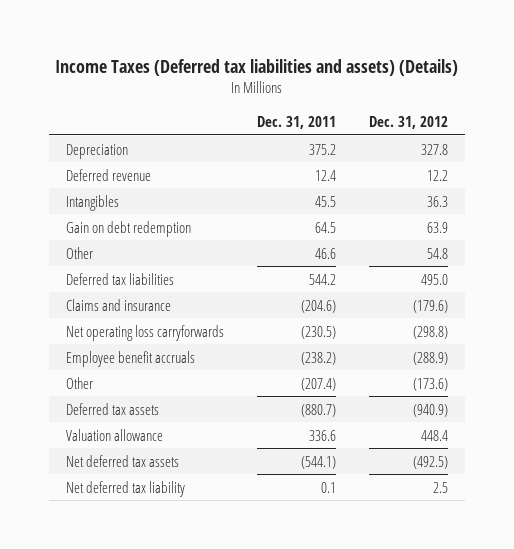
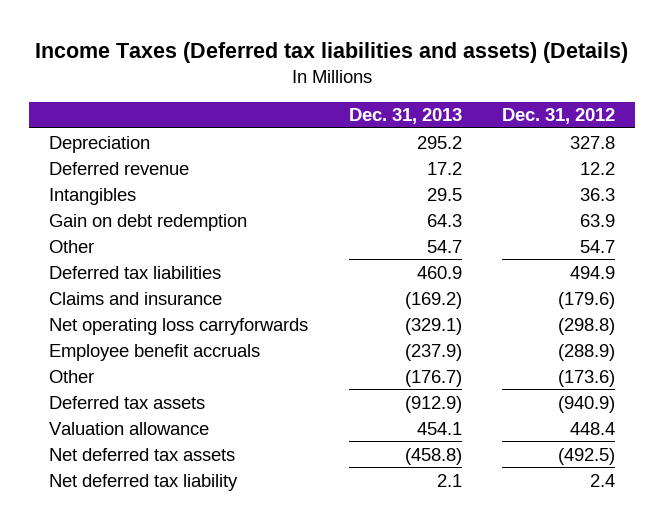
[257,115,337,129] Dec. 31, 2011 -> none
none -> [348,108,462,125] Dec. 31, 2013
[427,247,449,259] 54.8 -> [579,239,615,253] 54.7
[421,273,449,285] 495.0 -> [569,265,615,279] 494.9
[433,481,449,493] 2.5 -> [589,473,615,487] 2.4

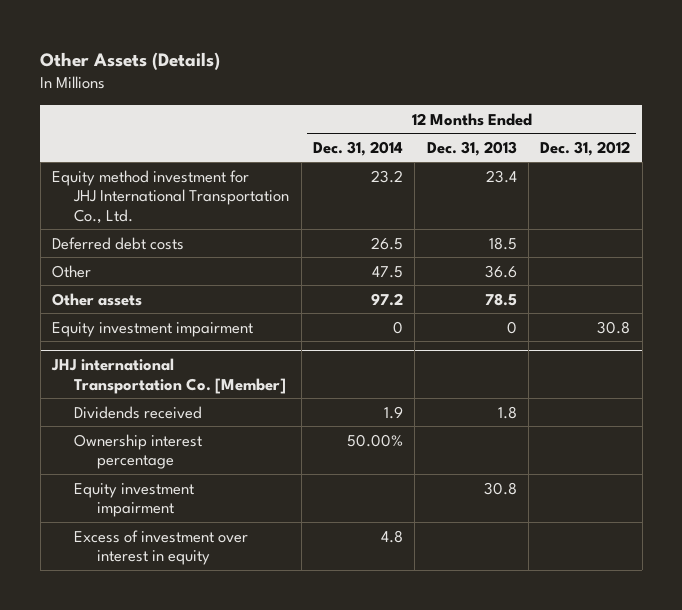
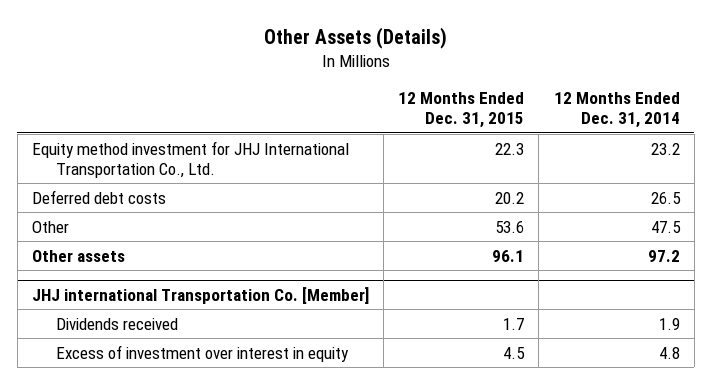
[426,140,517,156] Dec. 31, 2013 -> none
[540,140,631,156] Dec. 31, 2012 -> none
none -> [398,92,525,129] 12 Months Ended Dec. 31, 2015
[51,321,253,337] Equity investment impairment -> none
[74,433,203,470] Ownership interest percentage -> none
[74,482,195,518] Equity investment impairment -> none

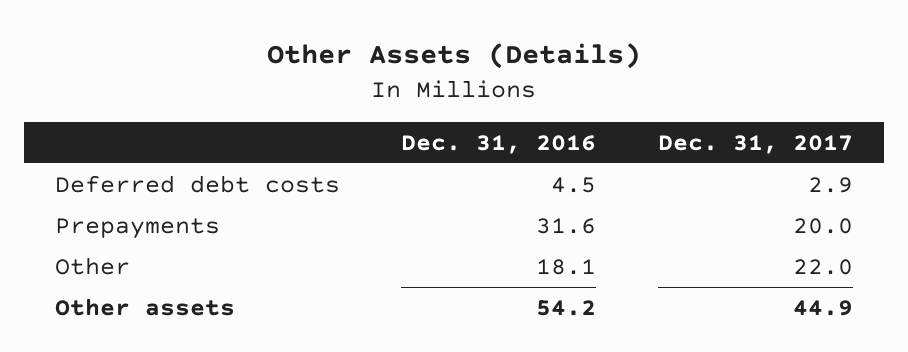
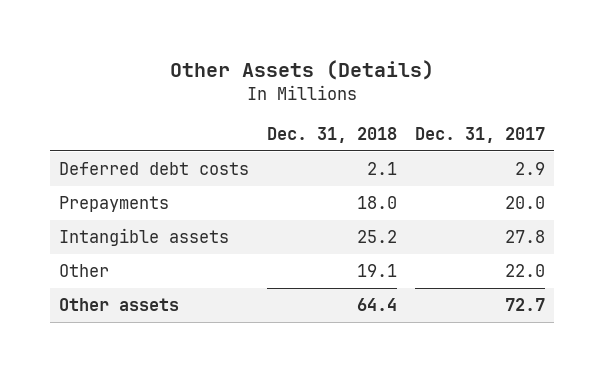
[401,134,597,154] Dec. 31, 2016 -> none
none -> [267,127,398,144] Dec. 31, 2018
none -> [59,228,230,247] Intangible assets
[792,299,853,316] 44.9 -> [504,298,545,312] 72.7

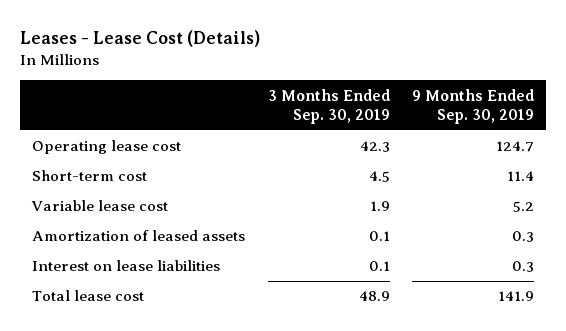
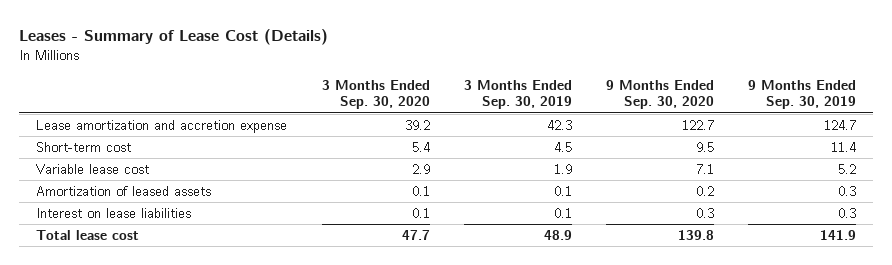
[20,30,261,48] Leases - Lease Cost (Details) -> [19,29,329,46] Leases - Summary of Lease Cost (Details)
none -> [321,80,430,110] 3 Months Ended Sep. 30, 2020
none -> [605,80,714,110] 9 Months Ended Sep. 30, 2020
[31,140,181,155] Operating lease cost -> [36,119,288,133] Lease amortization and accretion expense

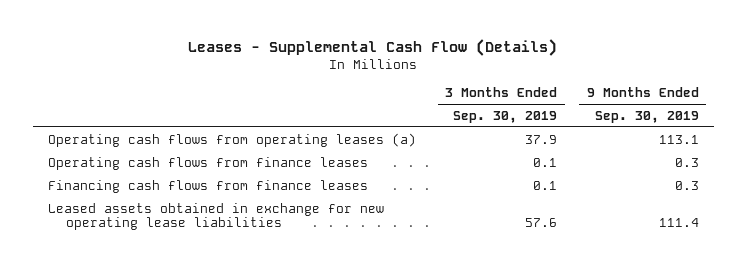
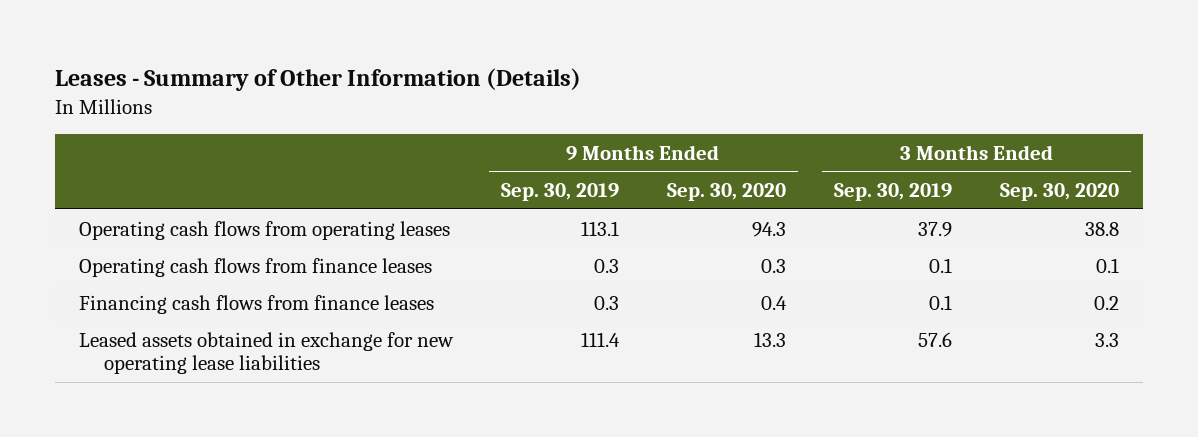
[188,39,558,57] Leases - Supplemental Cash Flow (Details) -> [54,68,581,92] Leases - Summary of Other Information (Details)
none -> [667,183,787,202] Sep. 30, 2020
none -> [1000,183,1120,202] Sep. 30, 2020
[47,132,416,147] Operating cash flows from operating leases (a) -> [78,220,450,240] Operating cash flows from operating leases

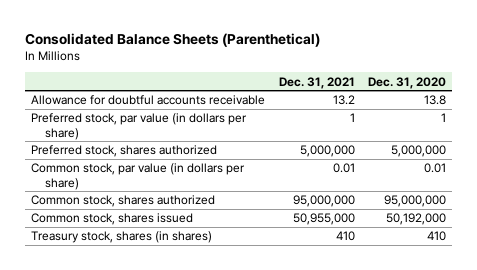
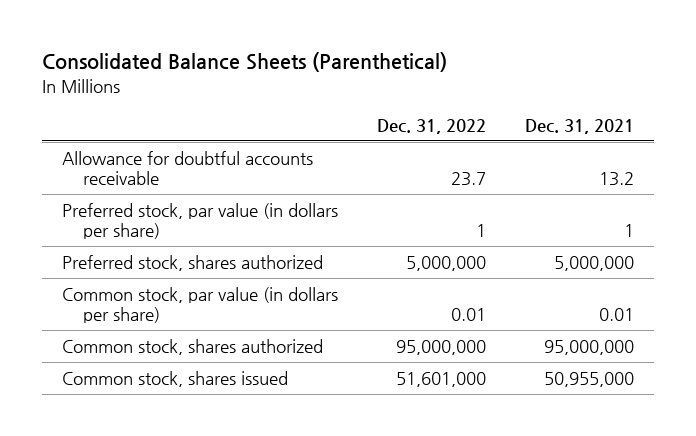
[367,76,446,89] Dec. 31, 2020 -> none
none -> [376,118,486,134] Dec. 31, 2022
[31,231,213,244] Treasury stock, shares (in shares) -> none

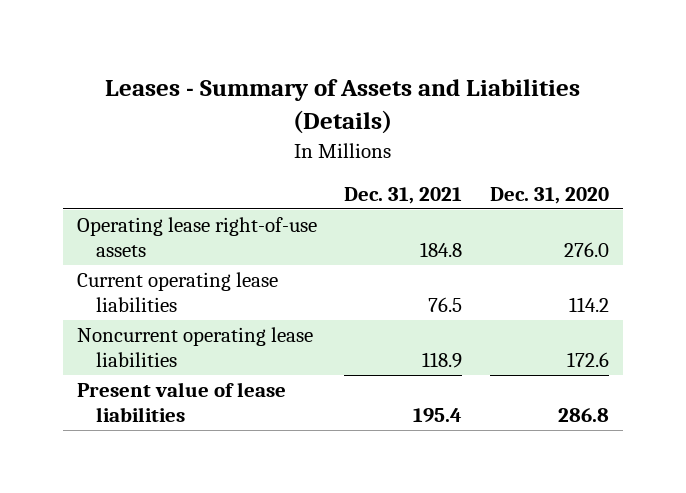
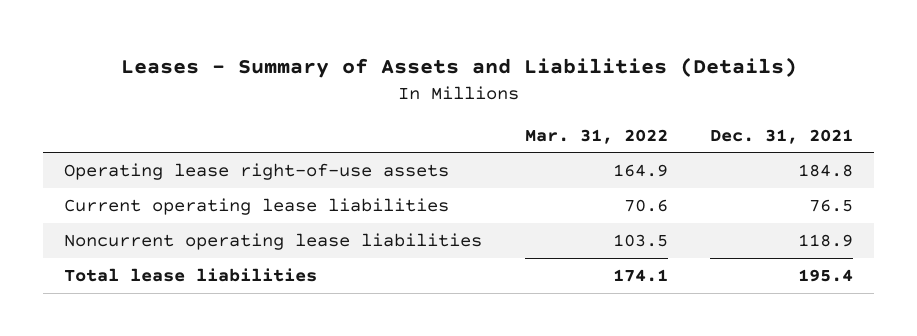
[489,187,609,205] Dec. 31, 2020 -> none
none -> [524,128,668,144] Mar. 31, 2022
[76,382,286,422] Present value of lease liabilities -> [64,267,318,282] Total lease liabilities

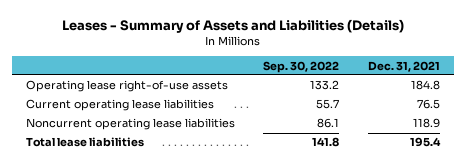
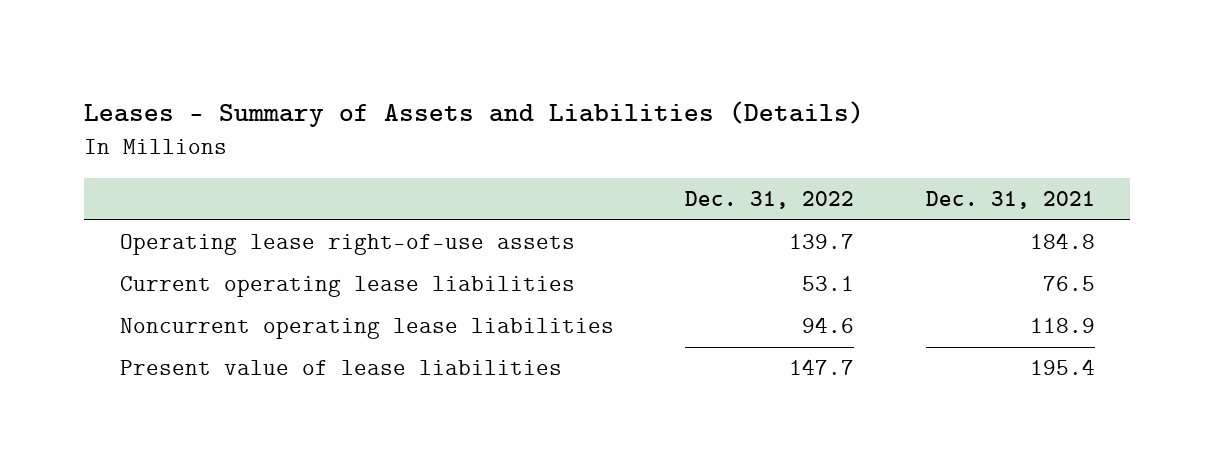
[263,60,340,73] Sep. 30, 2022 -> none
none -> [685,191,855,210] Dec. 31, 2022
[26,137,145,148] Total lease liabilities -> [119,360,562,376] Present value of lease liabilities

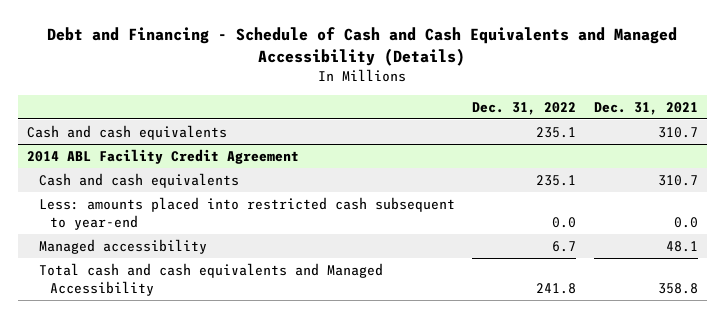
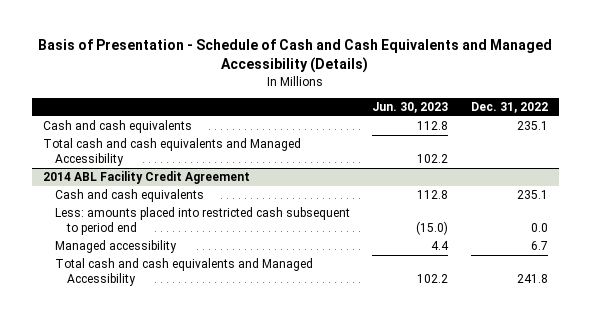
[47,26,678,66] Debt and Financing - Schedule of Cash and Cash Equivalents and Managed Accessibility (Details) -> [38,39,553,74] Basis of Presentation - Schedule of Cash and Cash Equivalents and Managed Accessibility (Details)
[593,101,698,115] Dec. 31, 2021 -> none
none -> [372,102,449,114] Jun. 30, 2023
none -> [42,138,301,167] Total cash and cash equivalents and Managed Accessibility
[38,197,455,231] Less: amounts placed into restricted cash subsequent to year-end -> [54,207,350,236] Less: amounts placed into restricted cash subsequent to period end

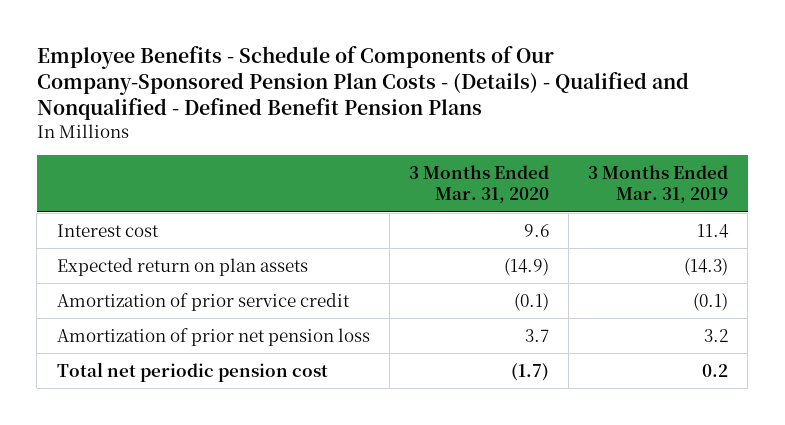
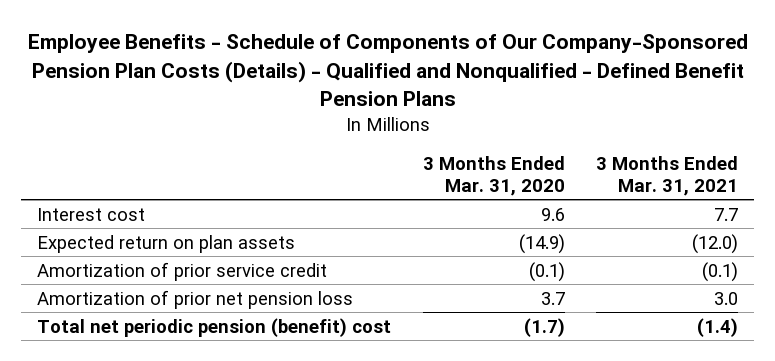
[36,45,689,121] Employee Benefits - Schedule of Components of Our Company-Sponsored Pension Plan Costs - (Details) - Qualified and Nonqualified - Defined Benefit Pension Plans -> [27,34,748,107] Employee Benefits - Schedule of Components of Our Company-Sponsored Pension Plan Costs (Details) - Qualified and Nonqualified - Defined Benefit Pension Plans
[588,164,729,204] 3 Months Ended Mar. 31, 2019 -> none
none -> [596,156,739,196] 3 Months Ended Mar. 31, 2021
[56,361,328,382] Total net periodic pension cost -> [36,317,391,337] Total net periodic pension (benefit) cost

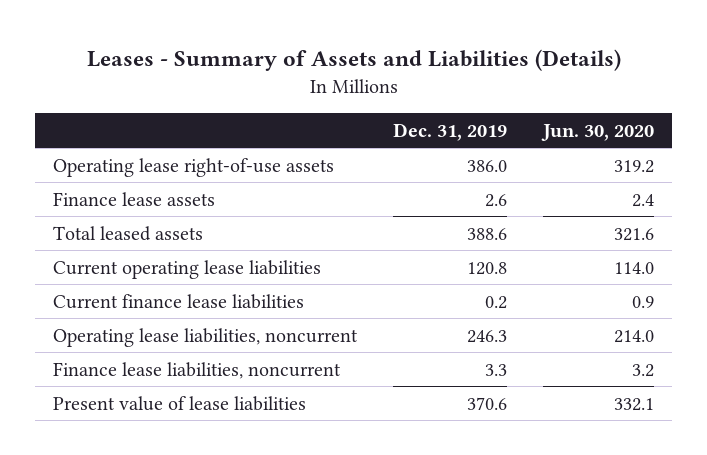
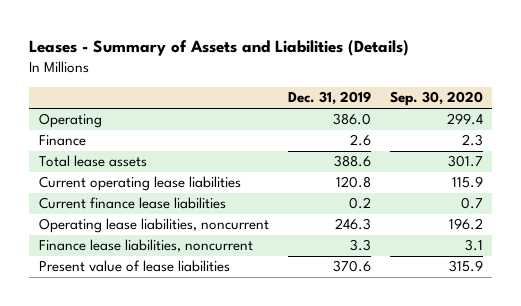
[540,123,654,141] Jun. 30, 2020 -> none
none -> [389,91,483,107] Sep. 30, 2020
[53,157,335,177] Operating lease right-of-use assets -> [38,113,102,129] Operating
[53,191,216,206] Finance lease assets -> [38,135,86,147] Finance
[53,225,204,241] Total leased assets -> [38,155,147,168] Total lease assets

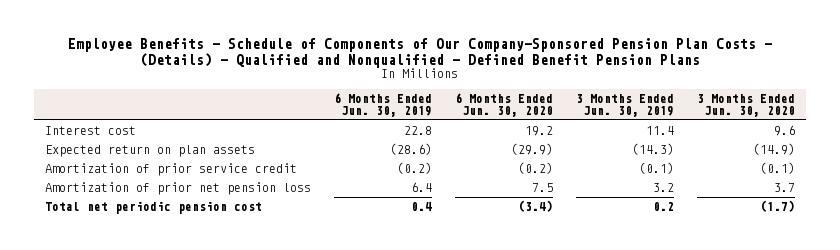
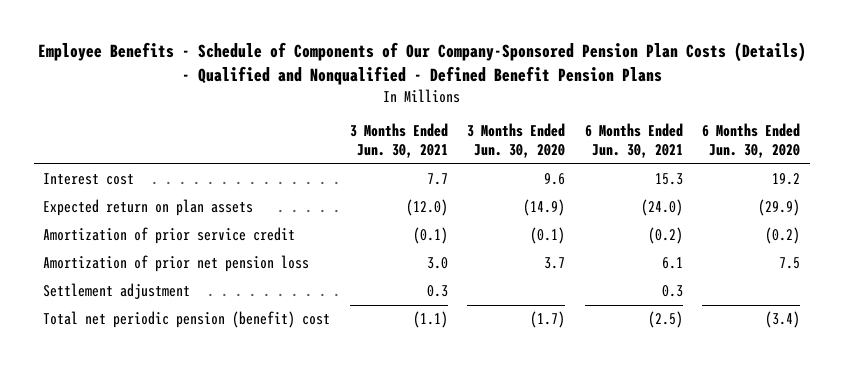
[68,38,773,68] Employee Benefits - Schedule of Components of Our Company-Sponsored Pension Plan Costs - (Details) - Qualified and Nonqualified - Defined Benefit Pension Plans -> [37,42,806,86] Employee Benefits - Schedule of Components of Our Company-Sponsored Pension Plan Costs (Details) - Qualified and Nonqualified - Defined Benefit Pension Plans
[334,92,433,117] 6 Months Ended Jun. 30, 2019 -> none
[575,93,674,117] 3 Months Ended Jun. 30, 2019 -> none
none -> [349,123,448,159] 3 Months Ended Jun. 30, 2021
none -> [584,123,683,159] 6 Months Ended Jun. 30, 2021
none -> [43,283,191,300] Settlement adjustment
[45,201,263,215] Total net periodic pension cost -> [43,311,331,329] Total net periodic pension (benefit) cost

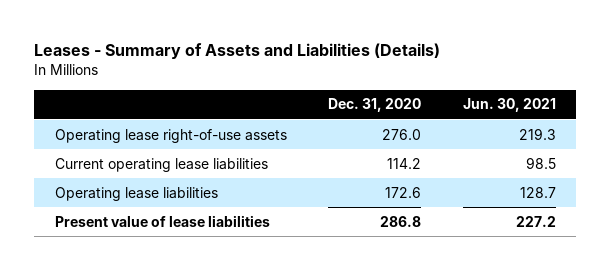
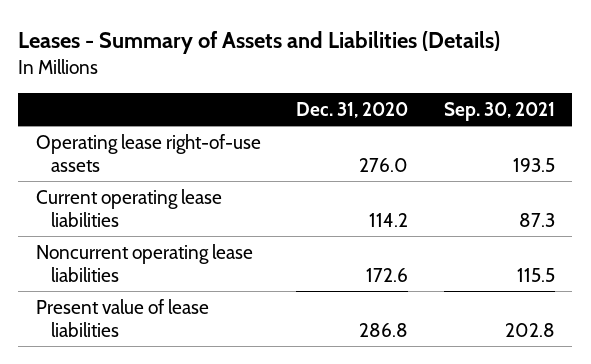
[462,98,556,113] Jun. 30, 2021 -> none
none -> [443,101,555,121] Sep. 30, 2021
[55,186,219,201] Operating lease liabilities -> [36,243,254,282] Noncurrent operating lease liabilities

